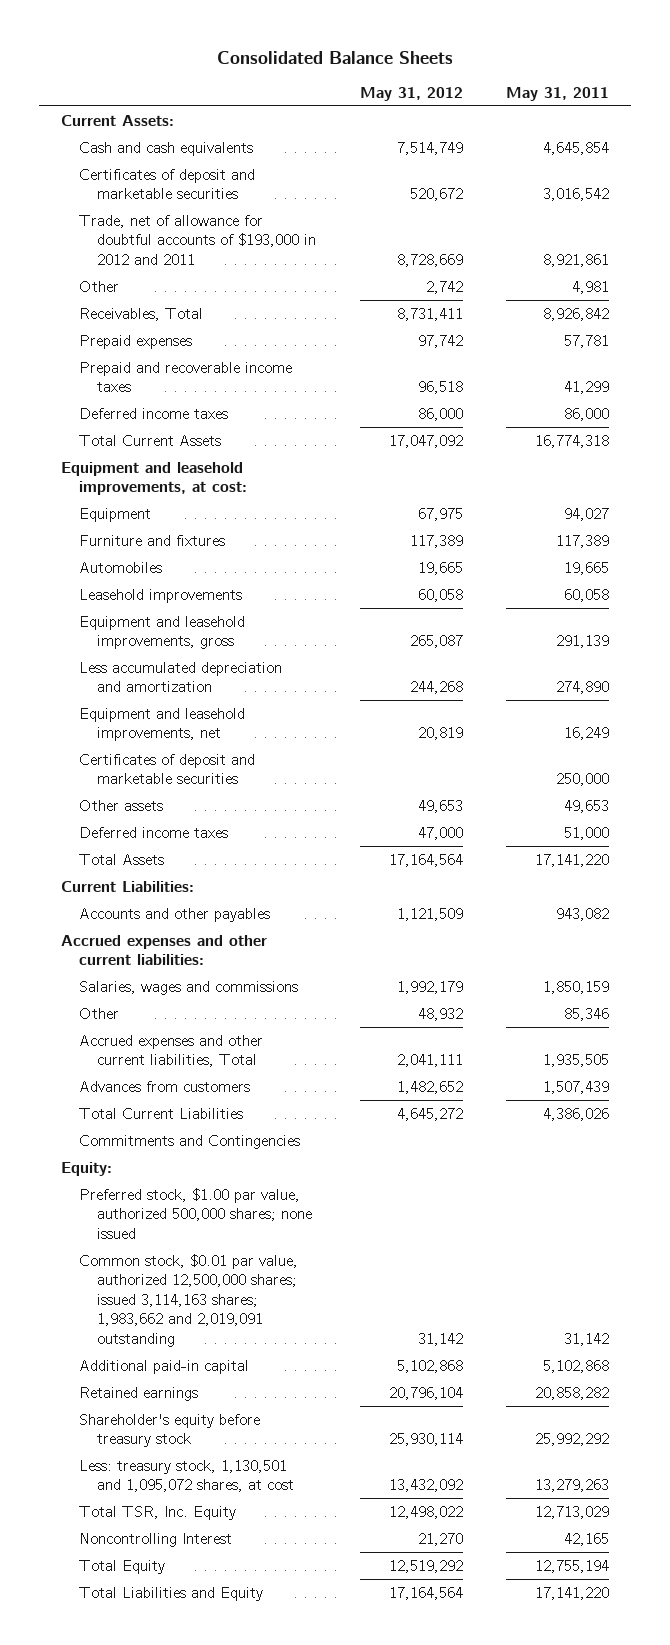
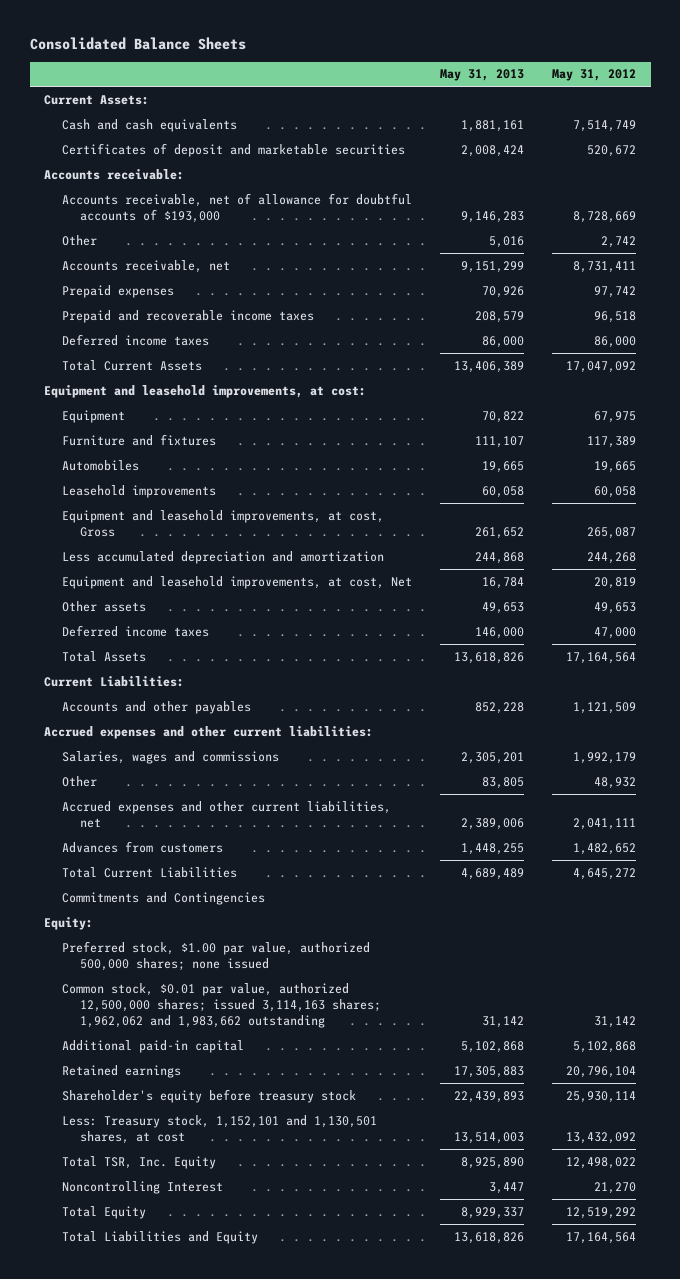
[506,86,610,101] May 31, 2011 -> none
none -> [440,69,525,82] May 31, 2013
none -> [43,168,184,180] Accounts receivable:
[79,214,317,265] Trade, net of allowance for doubtful accounts of $193,000 in 2012 and 2011 -> [61,192,412,223] Accounts receivable, net of allowance for doubtful accounts of $193,000
[79,307,204,321] Receivables, Total -> [61,259,230,273] Accounts receivable, net
[79,615,246,650] Equipment and leasehold improvements, gross -> [61,509,384,537] Equipment and leasehold improvements, at cost, Gross
[79,753,256,785] Certificates of deposit and marketable securities -> none
[79,707,246,742] Equipment and leasehold improvements, net -> [61,575,412,589] Equipment and leasehold improvements, at cost, Net
[79,1034,264,1068] Accrued expenses and other current liabilities, Total -> [61,800,391,828] Accrued expenses and other current liabilities, net
[79,1253,299,1347] Common stock, $0.01 par value, authorized 12,500,000 shares; issued 3,114,163 shares; 1,983,662 and 2,019,091 outstanding -> [61,982,381,1028] Common stock, $0.01 par value, authorized 12,500,000 shares; issued 3,114,163 shares; 1,962,062 and 1,983,662 outstanding
[79,1459,295,1493] Less: treasury stock, 1,130,501 and 1,095,072 shares, at cost -> [61,1114,377,1144] Less: Treasury stock, 1,152,101 and 1,130,501 shares, at cost

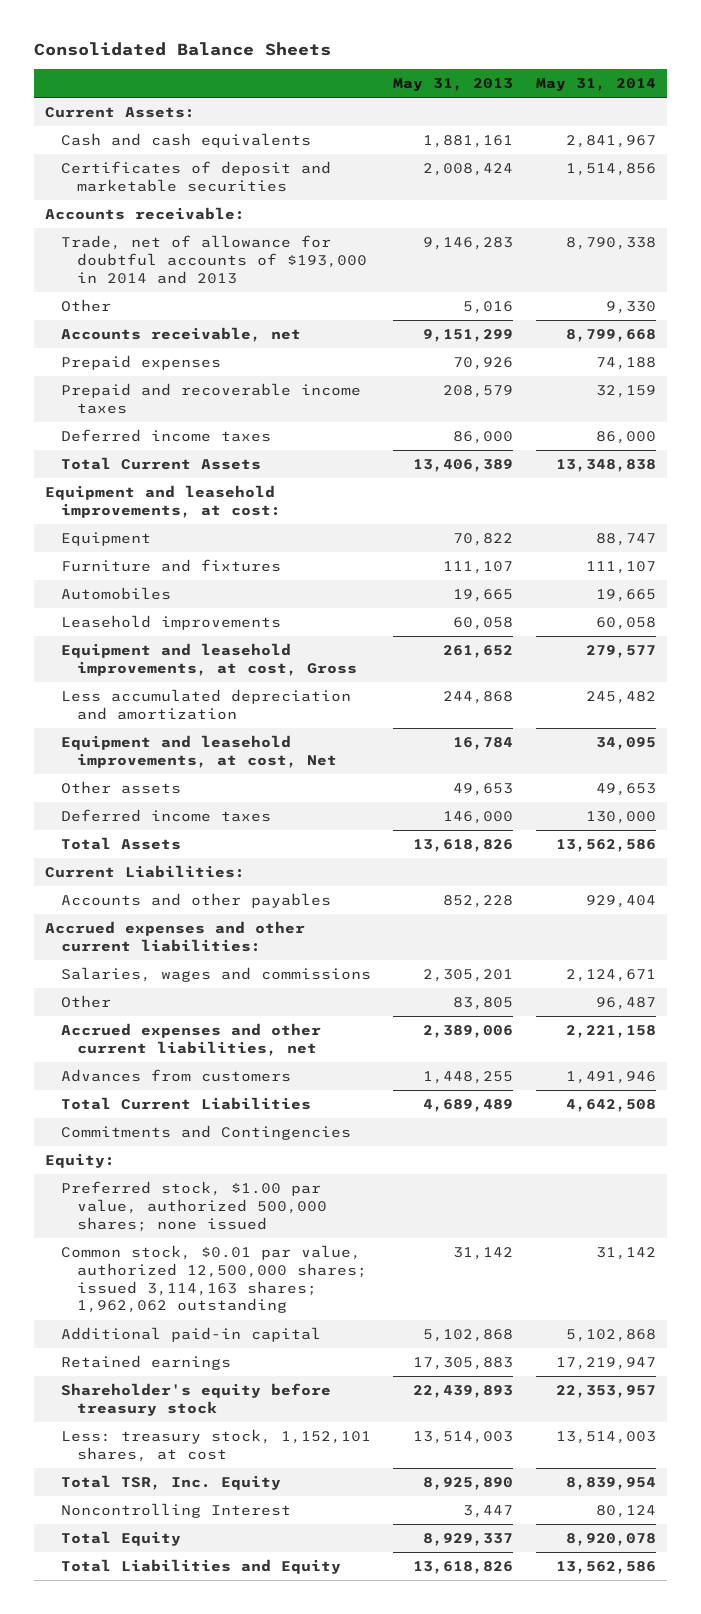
[552,69,637,82] May 31, 2012 -> none
none -> [535,77,656,91] May 31, 2014
[61,192,412,223] Accounts receivable, net of allowance for doubtful accounts of $193,000 -> [61,235,368,284] Trade, net of allowance for doubtful accounts of $193,000 in 2014 and 2013
[61,982,381,1028] Common stock, $0.01 par value, authorized 12,500,000 shares; issued 3,114,163 shares; 1,962,062 and 1,983,662 outstanding -> [61,1245,368,1314] Common stock, $0.01 par value, authorized 12,500,000 shares; issued 3,114,163 shares; 1,962,062 outstanding
[61,1114,377,1144] Less: Treasury stock, 1,152,101 and 1,130,501 shares, at cost -> [61,1429,372,1462] Less: treasury stock, 1,152,101 shares, at cost

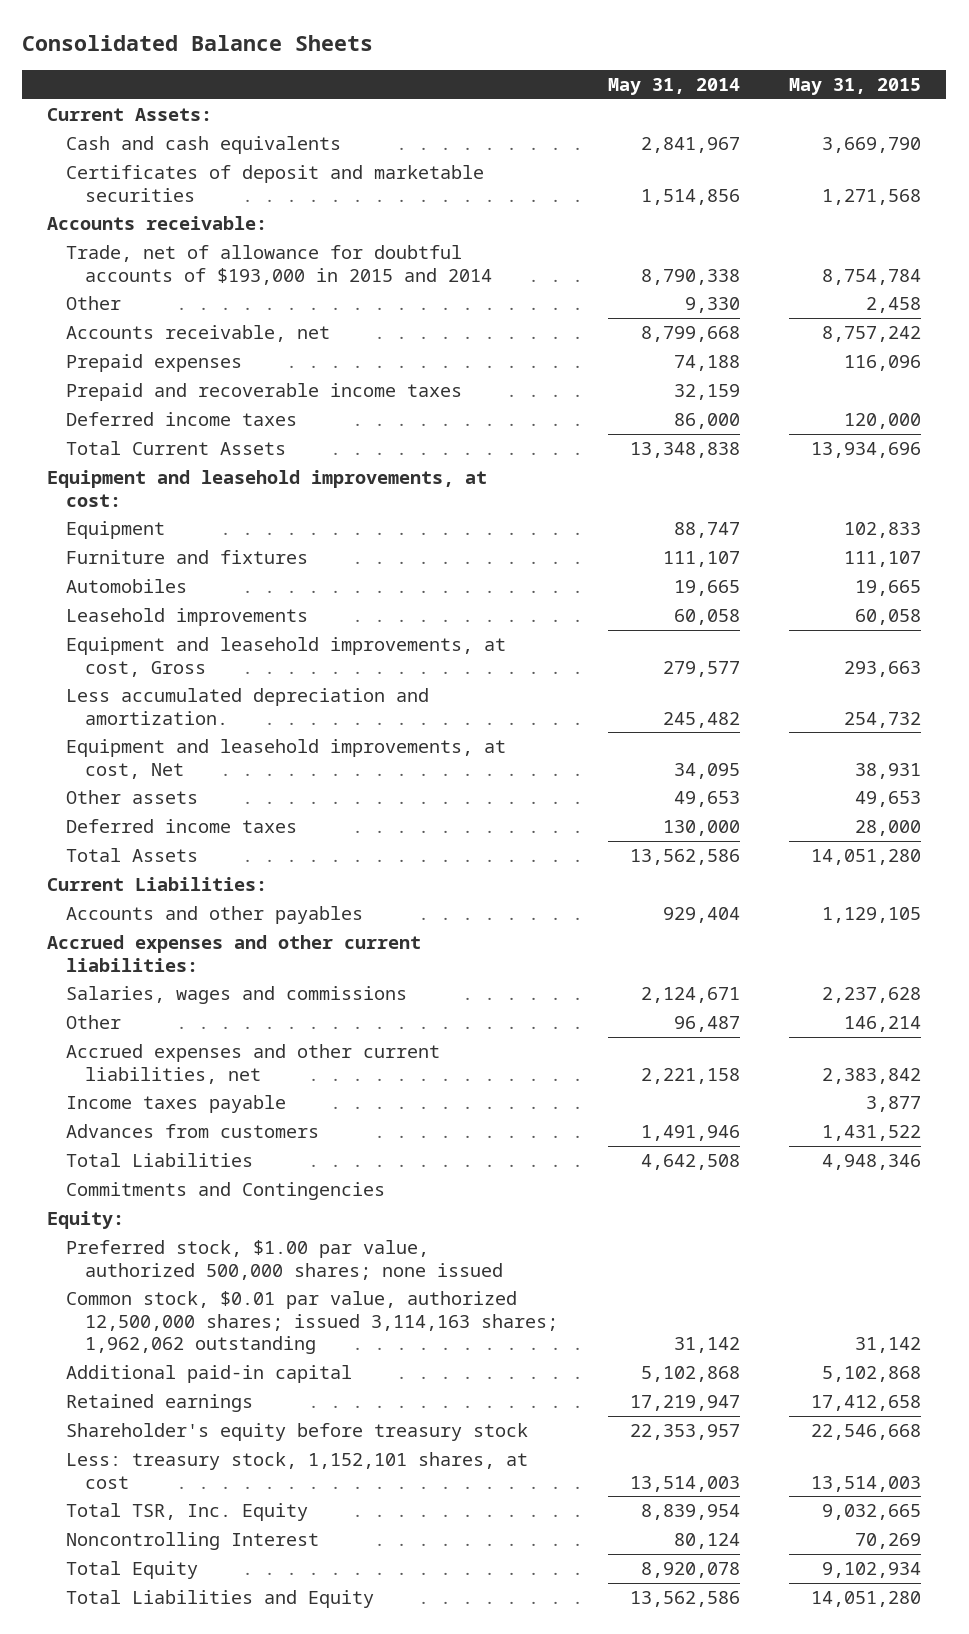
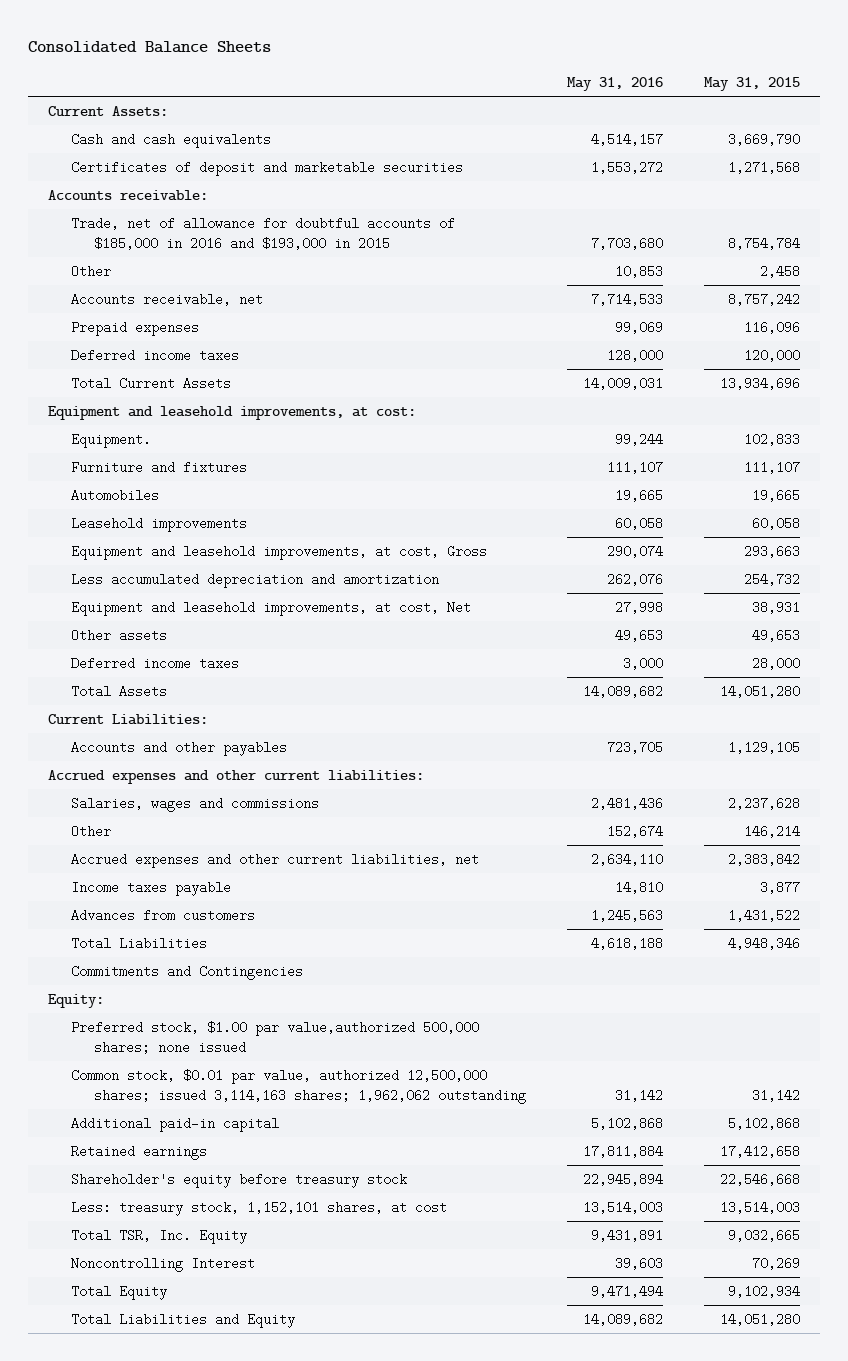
[607,78,740,96] May 31, 2014 -> none
none -> [566,76,663,91] May 31, 2016
[65,245,492,285] Trade, net of allowance for doubtful accounts of $193,000 in 2015 and 2014 -> [71,216,456,250] Trade, net of allowance for doubtful accounts of $185,000 in 2016 and $193,000 in 2015
[65,383,462,402] Prepaid and recoverable income taxes -> none
[65,521,165,540] Equipment -> [71,432,152,448] Equipment.
[65,688,429,725] Less accumulated depreciation and amortization. -> [71,572,440,588] Less accumulated depreciation and amortization
[65,1240,503,1280] Preferred stock, $1.00 par value, authorized 500,000 shares; none issued -> [71,1020,480,1054] Preferred stock, $1.00 par value,authorized 500,000 shares; none issued

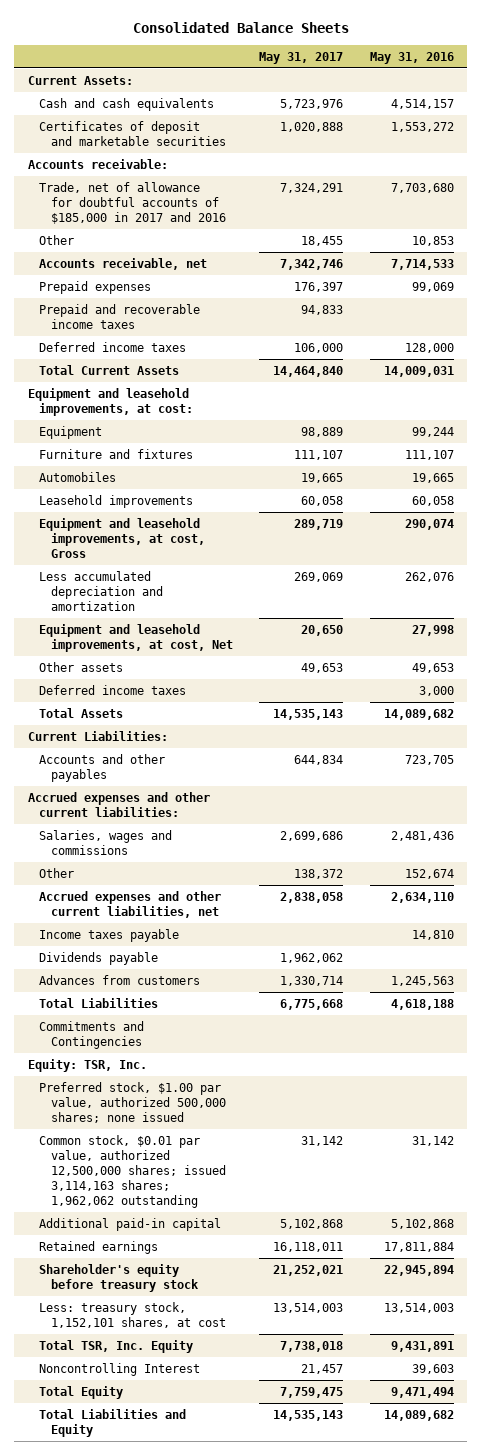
[703,76,800,91] May 31, 2015 -> none
none -> [259,51,344,64] May 31, 2017
[71,216,456,250] Trade, net of allowance for doubtful accounts of $185,000 in 2016 and $193,000 in 2015 -> [39,181,226,224] Trade, net of allowance for doubtful accounts of $185,000 in 2017 and 2016
none -> [39,303,201,329] Prepaid and recoverable income taxes
[71,432,152,448] Equipment. -> [39,425,103,439] Equipment
none -> [39,951,159,965] Dividends payable
[48,993,105,1008] Equity: -> [27,1058,147,1072] Equity: TSR, Inc.
[71,1020,480,1054] Preferred stock, $1.00 par value,authorized 500,000 shares; none issued -> [39,1081,226,1123] Preferred stock, $1.00 par value, authorized 500,000 shares; none issued

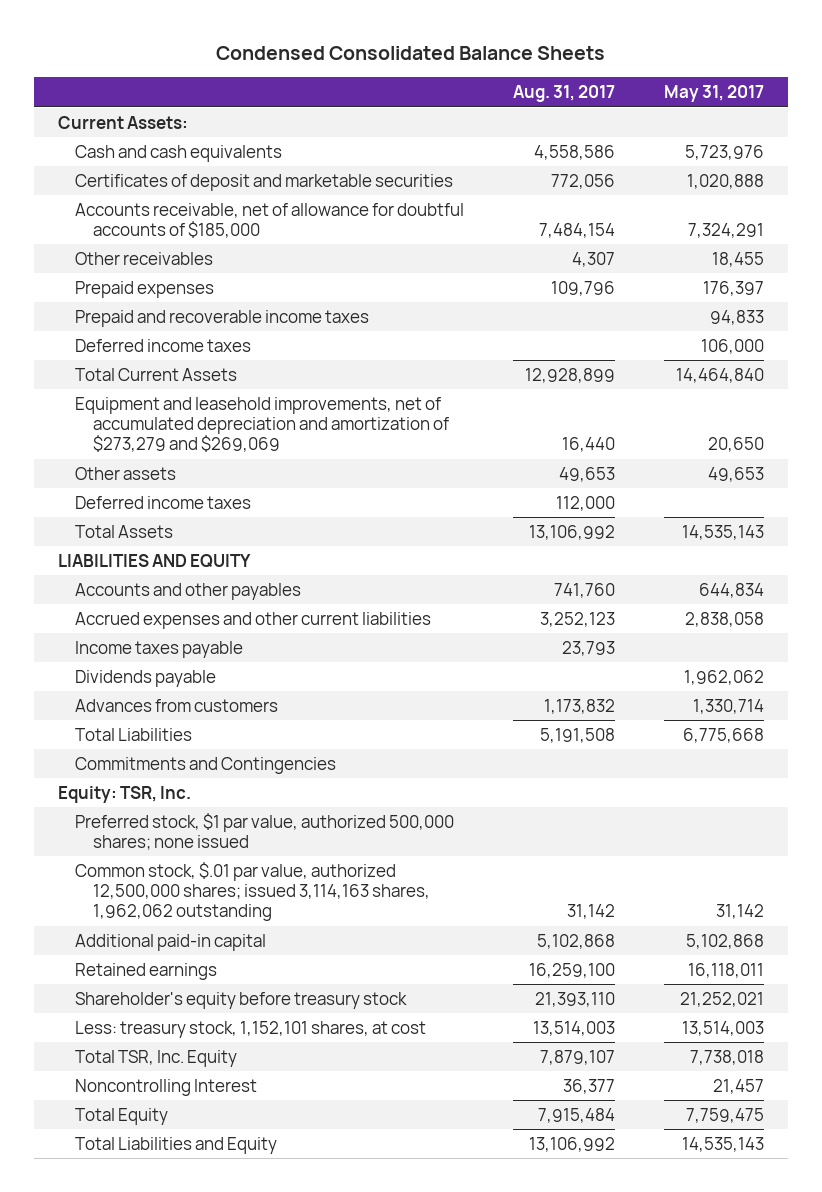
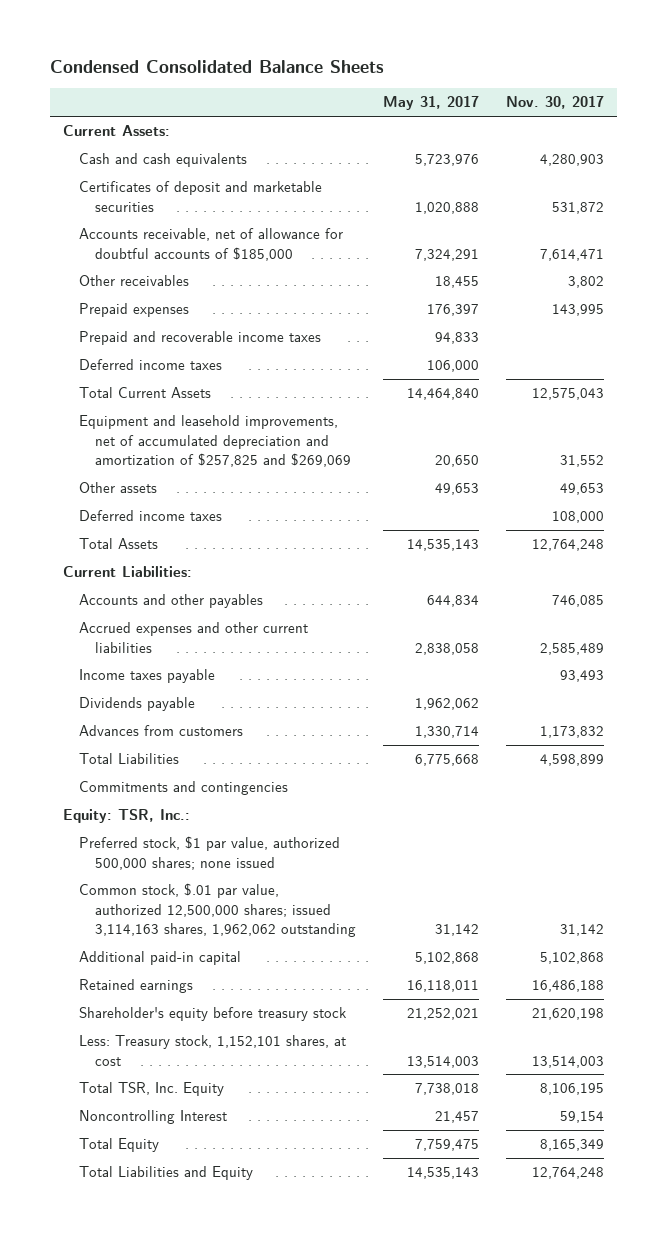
[513,85,616,103] Aug. 31, 2017 -> none
none -> [505,96,604,110] Nov. 30, 2017
[75,396,449,453] Equipment and leasehold improvements, net of accumulated depreciation and amortization of $273,279 and $269,069 -> [79,415,352,467] Equipment and leasehold improvements, net of accumulated depreciation and amortization of $257,825 and $269,069
[58,553,252,568] LIABILITIES AND EQUITY -> none
none -> [63,566,193,578] Current Liabilities:
[75,756,337,774] Commitments and Contingencies -> [79,781,289,796] Commitments and contingencies
[58,785,192,803] Equity: TSR, Inc. -> [63,809,191,824] Equity: TSR, Inc.:
[75,1020,427,1038] Less: treasury stock, 1,152,101 shares, at cost -> [79,1035,347,1066] Less: Treasury stock, 1,152,101 shares, at cost

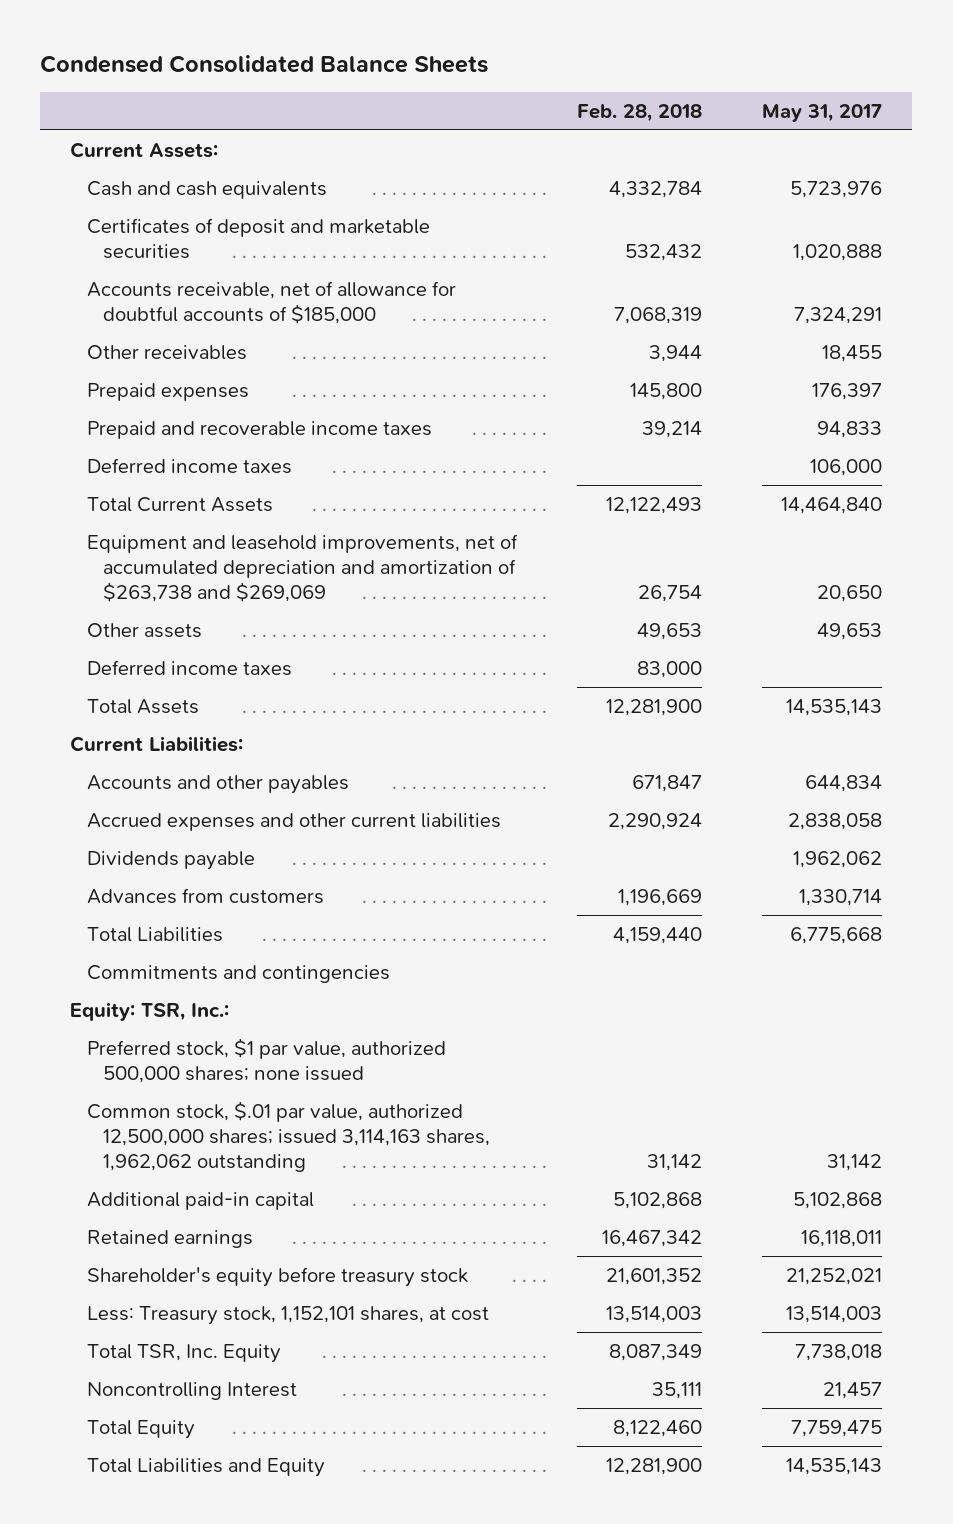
[505,96,604,110] Nov. 30, 2017 -> none
none -> [577,103,703,122] Feb. 28, 2018
[79,415,352,467] Equipment and leasehold improvements, net of accumulated depreciation and amortization of $257,825 and $269,069 -> [86,533,518,602] Equipment and leasehold improvements, net of accumulated depreciation and amortization of $263,738 and $269,069
[79,669,216,684] Income taxes payable -> none

